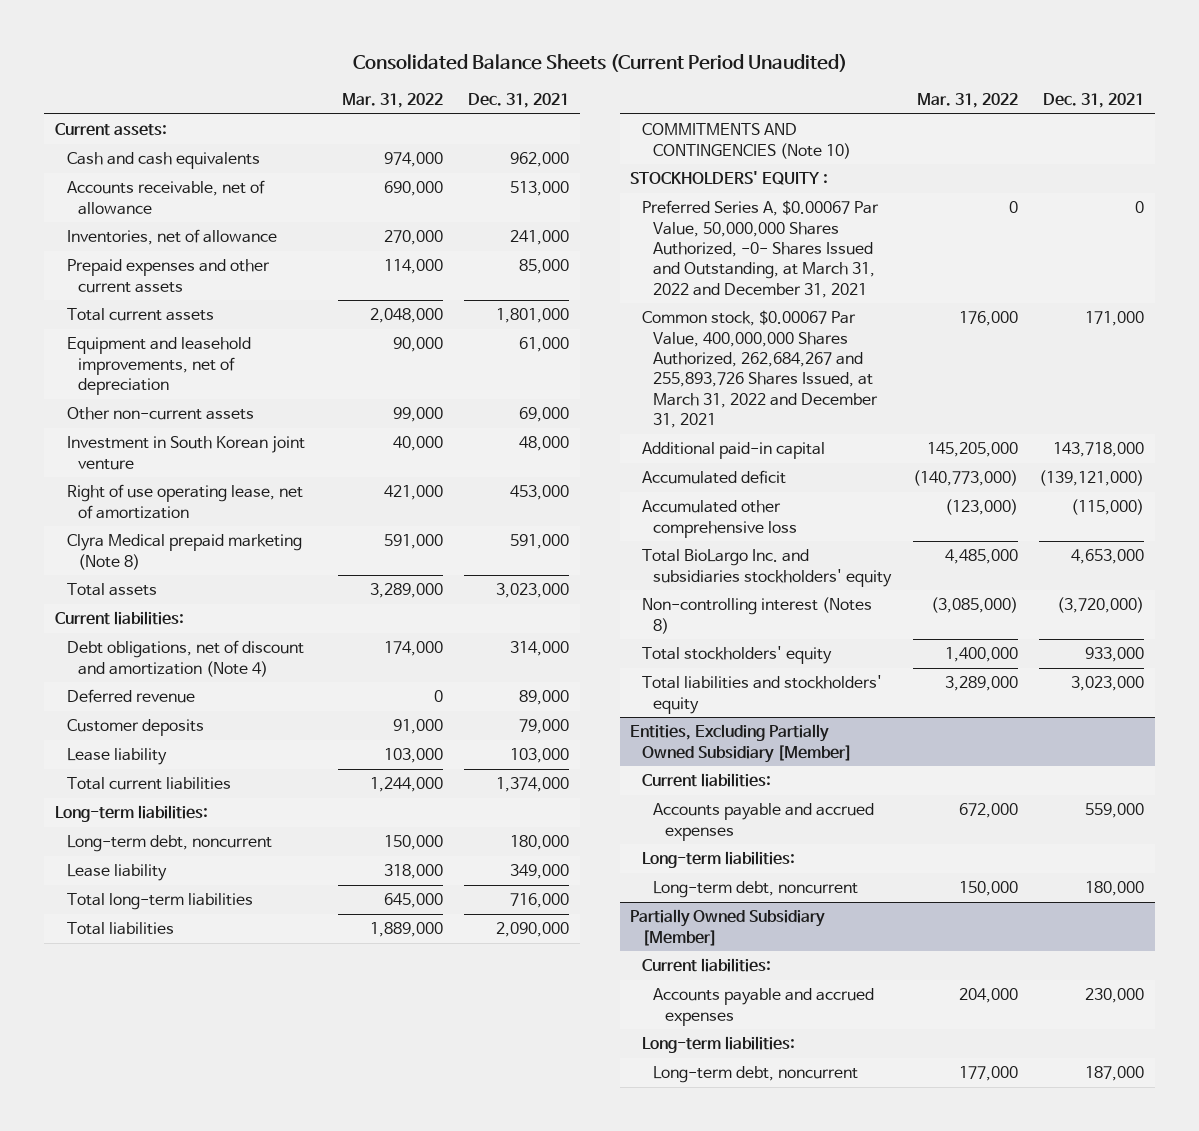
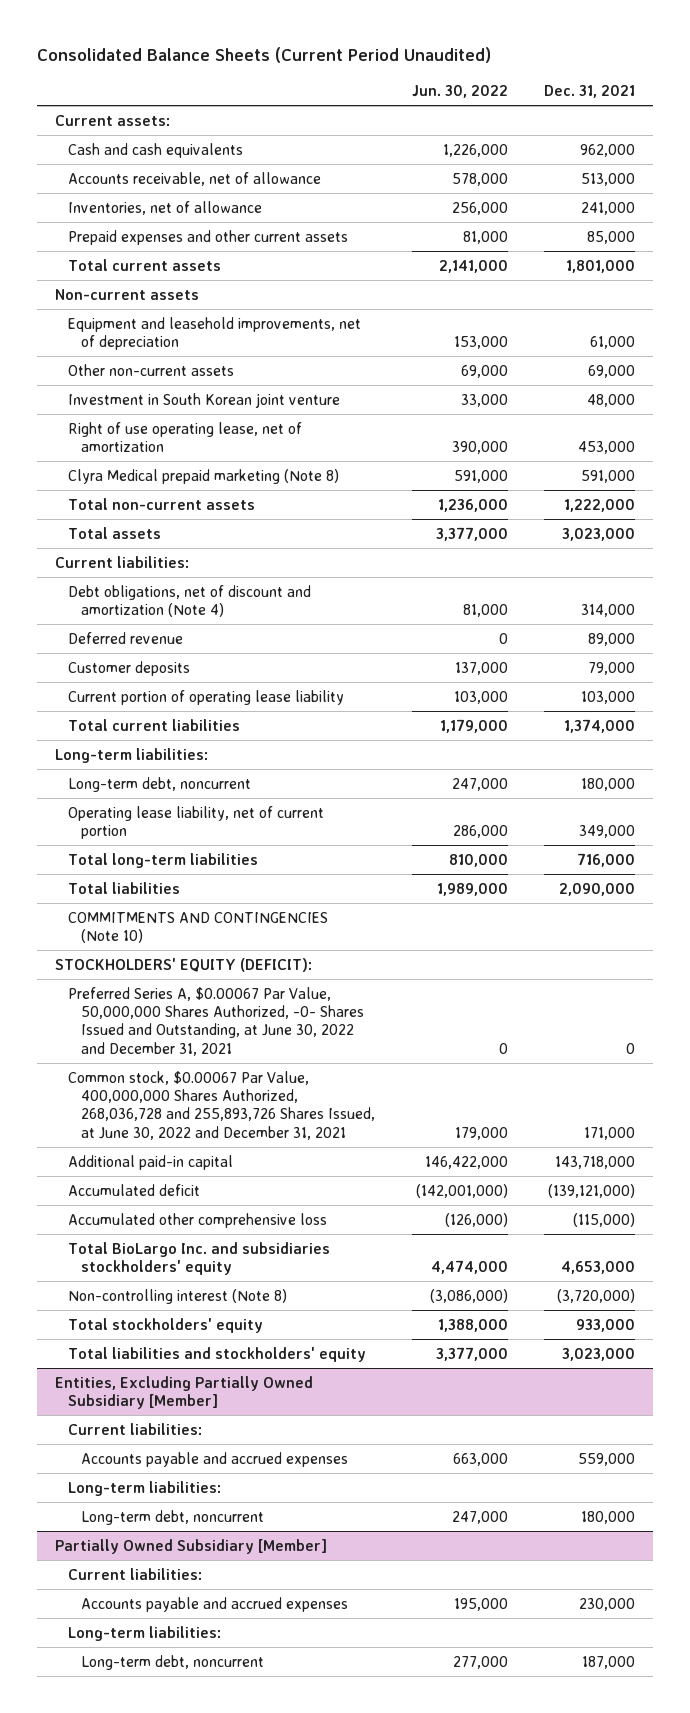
[341,93,443,109] Mar. 31, 2022 -> none
none -> [411,84,508,98] Jun. 30, 2022
none -> [55,288,200,300] Non-current assets
none -> [68,497,256,510] Total non-current assets
[66,748,167,766] Lease liability -> [68,689,345,705] Current portion of operating lease liability
[66,864,167,882] Lease liability -> [68,805,325,840] Operating lease liability, net of current portion
[630,171,829,186] STOCKHOLDERS' EQUITY : -> [55,957,313,972] STOCKHOLDERS' EQUITY (DEFICIT):
[641,200,879,298] Preferred Series A, $0.00067 Par Value, 50,000,000 Shares Authorized, -0- Shares Issued and Outstanding, at March 31, 2022 and December 31, 2021 -> [68,986,365,1056] Preferred Series A, $0.00067 Par Value, 50,000,000 Shares Authorized, -0- Shares Issued and Outstanding, at June 30, 2022 and December 31, 2021
[641,310,879,428] Common stock, $0.00067 Par Value, 400,000,000 Shares Authorized, 262,684,267 and 255,893,726 Shares Issued, at March 31, 2022 and December 31, 2021 -> [68,1070,376,1140] Common stock, $0.00067 Par Value, 400,000,000 Shares Authorized, 268,036,728 and 255,893,726 Shares Issued, at June 30, 2022 and December 31, 2021
[641,597,872,634] Non-controlling interest (Notes 8) -> [68,1288,288,1304] Non-controlling interest (Note 8)

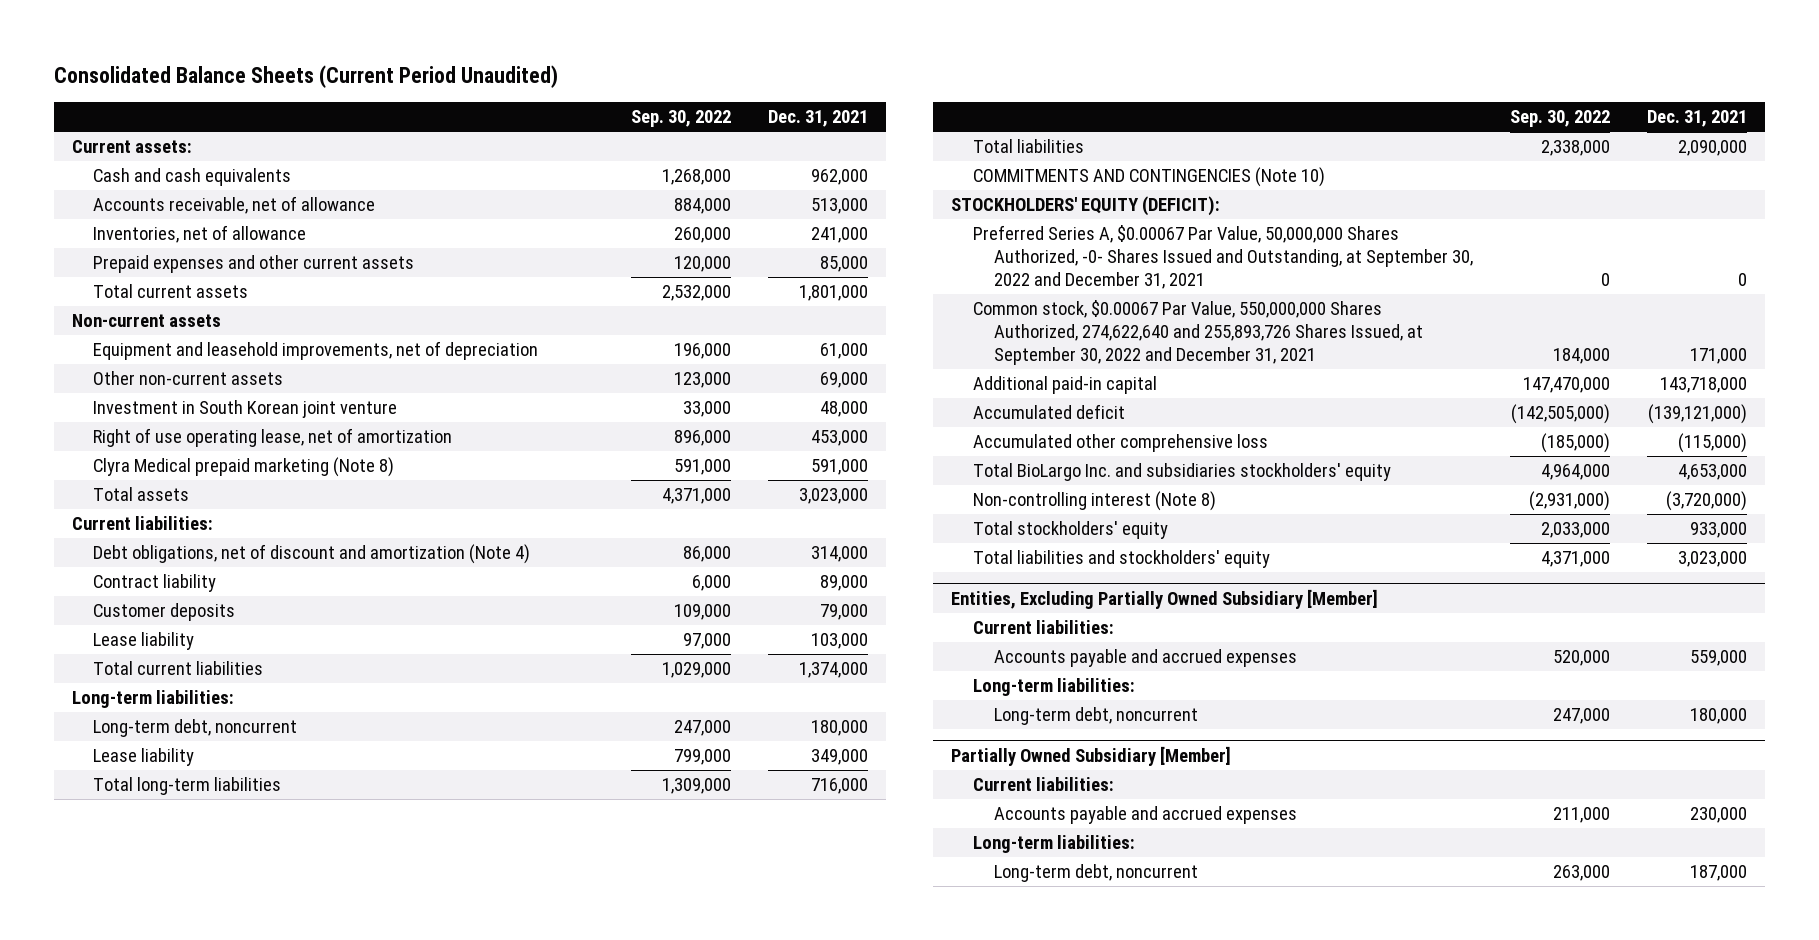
[411,84,508,98] Jun. 30, 2022 -> none
none -> [630,110,731,128] Sep. 30, 2022
[68,497,256,510] Total non-current assets -> none
[68,631,184,644] Deferred revenue -> [93,574,217,593] Contract liability
[68,689,345,705] Current portion of operating lease liability -> [93,632,195,651] Lease liability
[68,805,325,840] Operating lease liability, net of current portion -> [93,748,195,767] Lease liability
[68,986,365,1056] Preferred Series A, $0.00067 Par Value, 50,000,000 Shares Authorized, -0- Shares Issued and Outstanding, at June 30, 2022 and December 31, 2021 -> [972,225,1473,290] Preferred Series A, $0.00067 Par Value, 50,000,000 Shares Authorized, -0- Shares Issued and Outstanding, at September 30, 2022 and December 31, 2021
[68,1070,376,1140] Common stock, $0.00067 Par Value, 400,000,000 Shares Authorized, 268,036,728 and 255,893,726 Shares Issued, at June 30, 2022 and December 31, 2021 -> [972,300,1423,366] Common stock, $0.00067 Par Value, 550,000,000 Shares Authorized, 274,622,640 and 255,893,726 Shares Issued, at September 30, 2022 and December 31, 2021

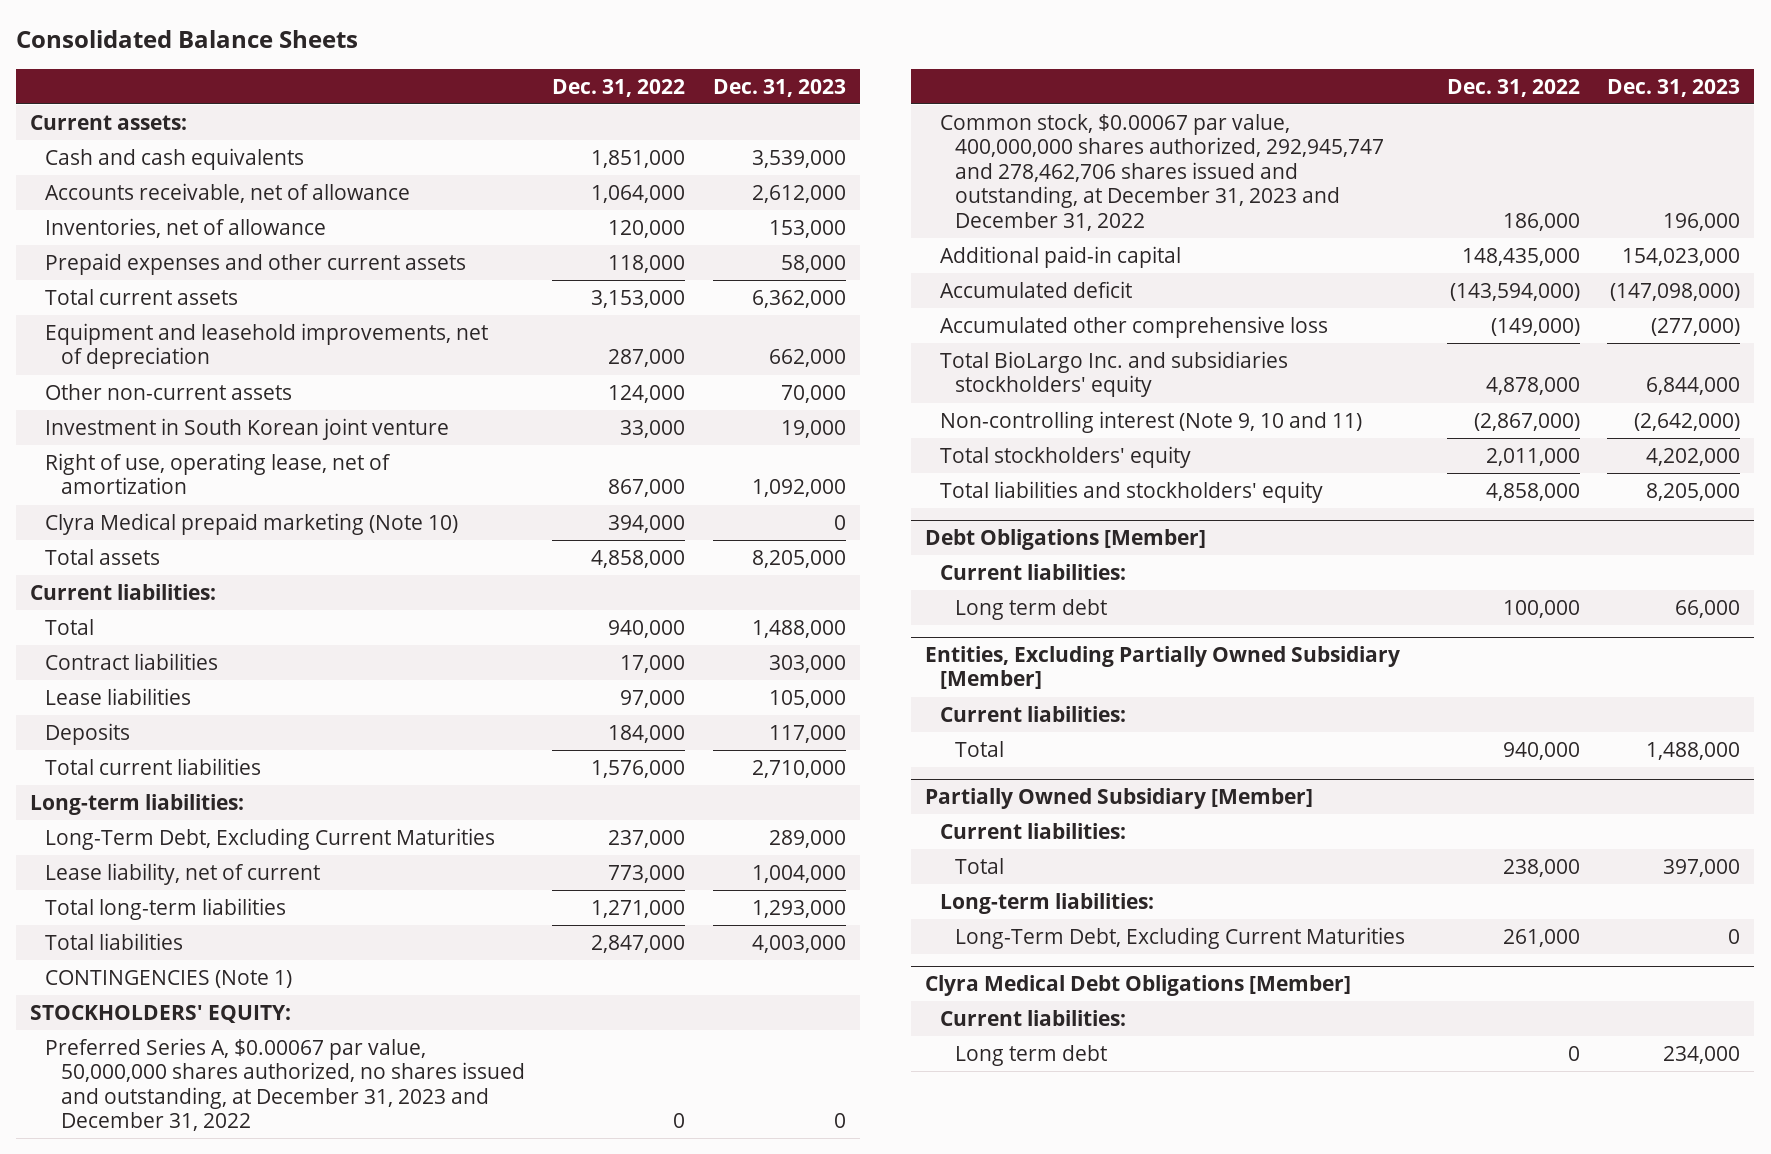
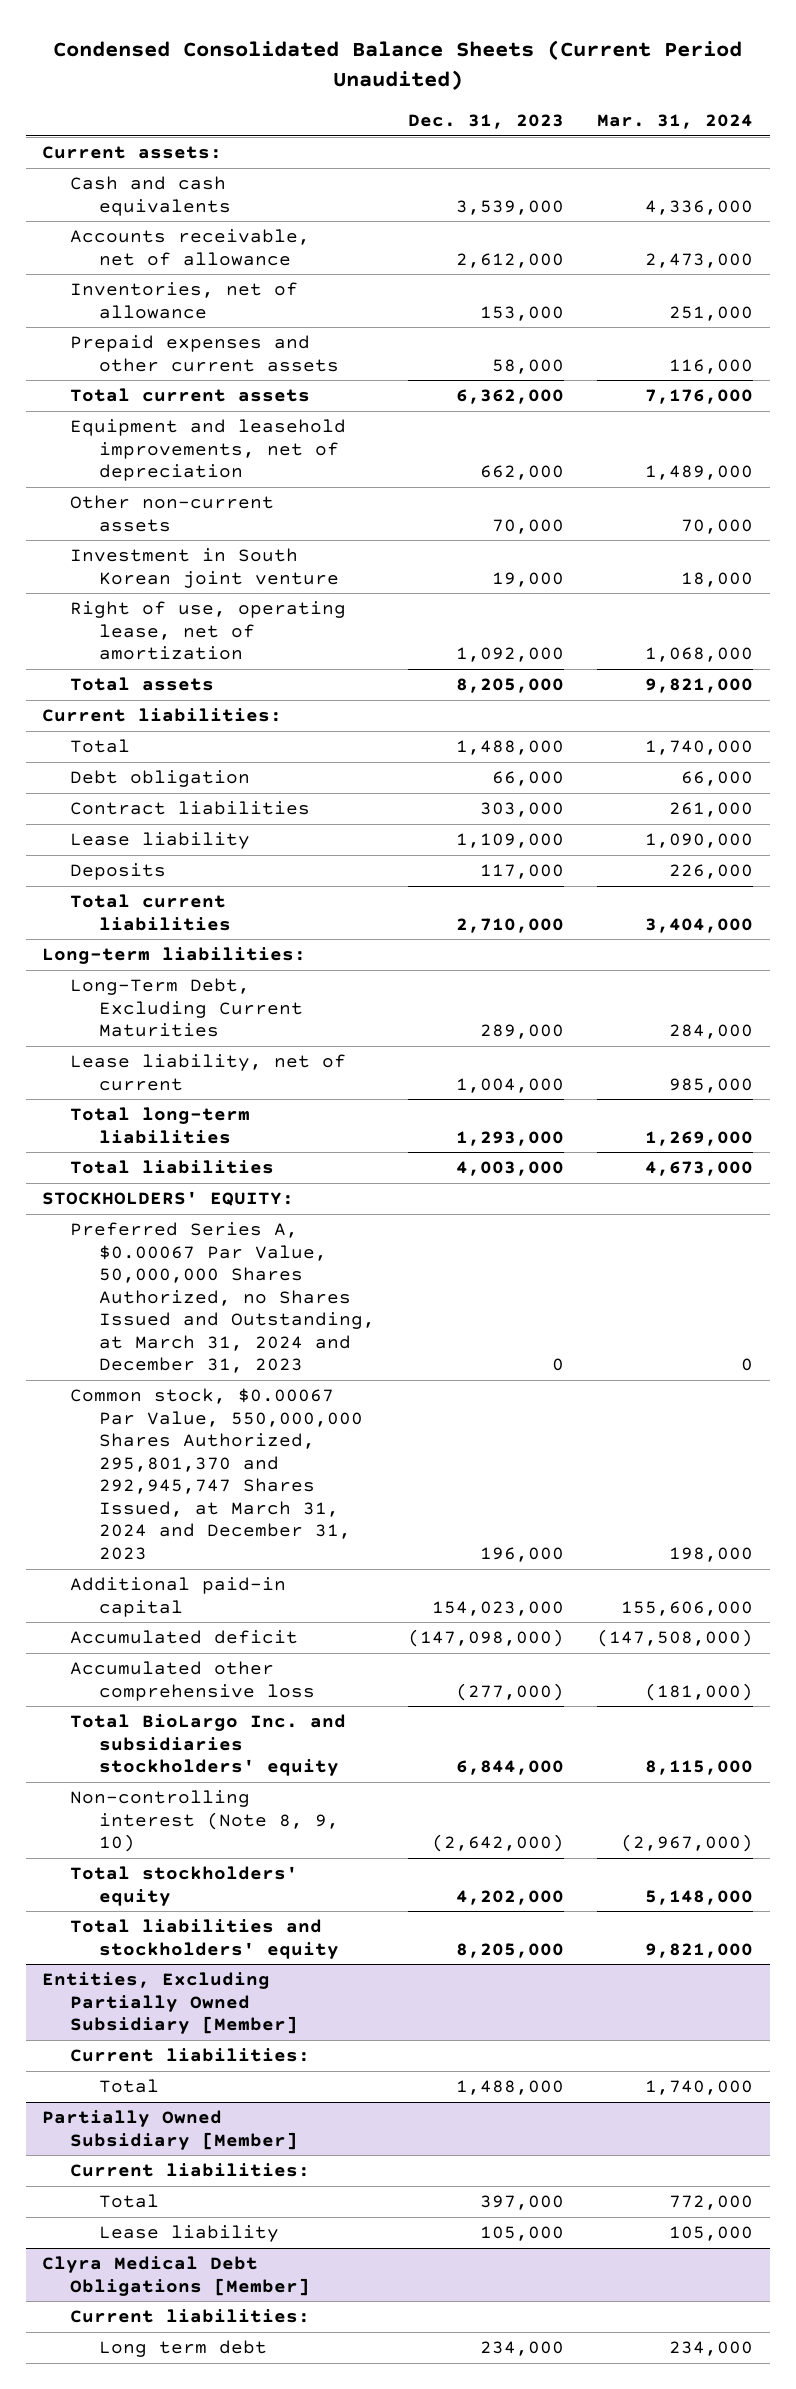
[16,30,359,49] Consolidated Balance Sheets -> [52,39,742,90] Condensed Consolidated Balance Sheets (Current Period Unaudited)
[552,78,686,97] Dec. 31, 2022 -> none
none -> [597,114,754,130] Mar. 31, 2024
[45,512,459,535] Clyra Medical prepaid marketing (Note 10) -> none
none -> [70,769,251,787] Debt obligation
[45,687,192,705] Lease liabilities -> none
none -> [70,831,251,849] Lease liability
[45,969,293,988] CONTINGENCIES (Note 1) -> none
[45,1037,525,1132] Preferred Series A, $0.00067 par value, 50,000,000 shares authorized, no shares issued and outstanding, at December 31, 2023 and December 31, 2022 -> [70,1221,375,1374] Preferred Series A, $0.00067 Par Value, 50,000,000 Shares Authorized, no Shares Issued and Outstanding, at March 31, 2024 and December 31, 2023
[939,113,1385,231] Common stock, $0.00067 par value, 400,000,000 shares authorized, 292,945,747 and 278,462,706 shares issued and outstanding, at December 31, 2023 and December 31, 2022 -> [70,1387,363,1561] Common stock, $0.00067 Par Value, 550,000,000 Shares Authorized, 295,801,370 and 292,945,747 Shares Issued, at March 31, 2024 and December 31, 2023
[939,410,1362,433] Non-controlling interest (Note 9, 10 and 11) -> [70,1789,339,1853] Non-controlling interest (Note 8, 9, 10)
[924,529,1206,551] Debt Obligations [Member] -> none
[939,563,1126,580] Current liabilities: -> none
[955,598,1108,620] Long term debt -> none
[939,892,1154,914] Long-term liabilities: -> none
[955,926,1406,949] Long-Term Debt, Excluding Current Maturities -> none
none -> [98,2224,279,2242] Lease liability

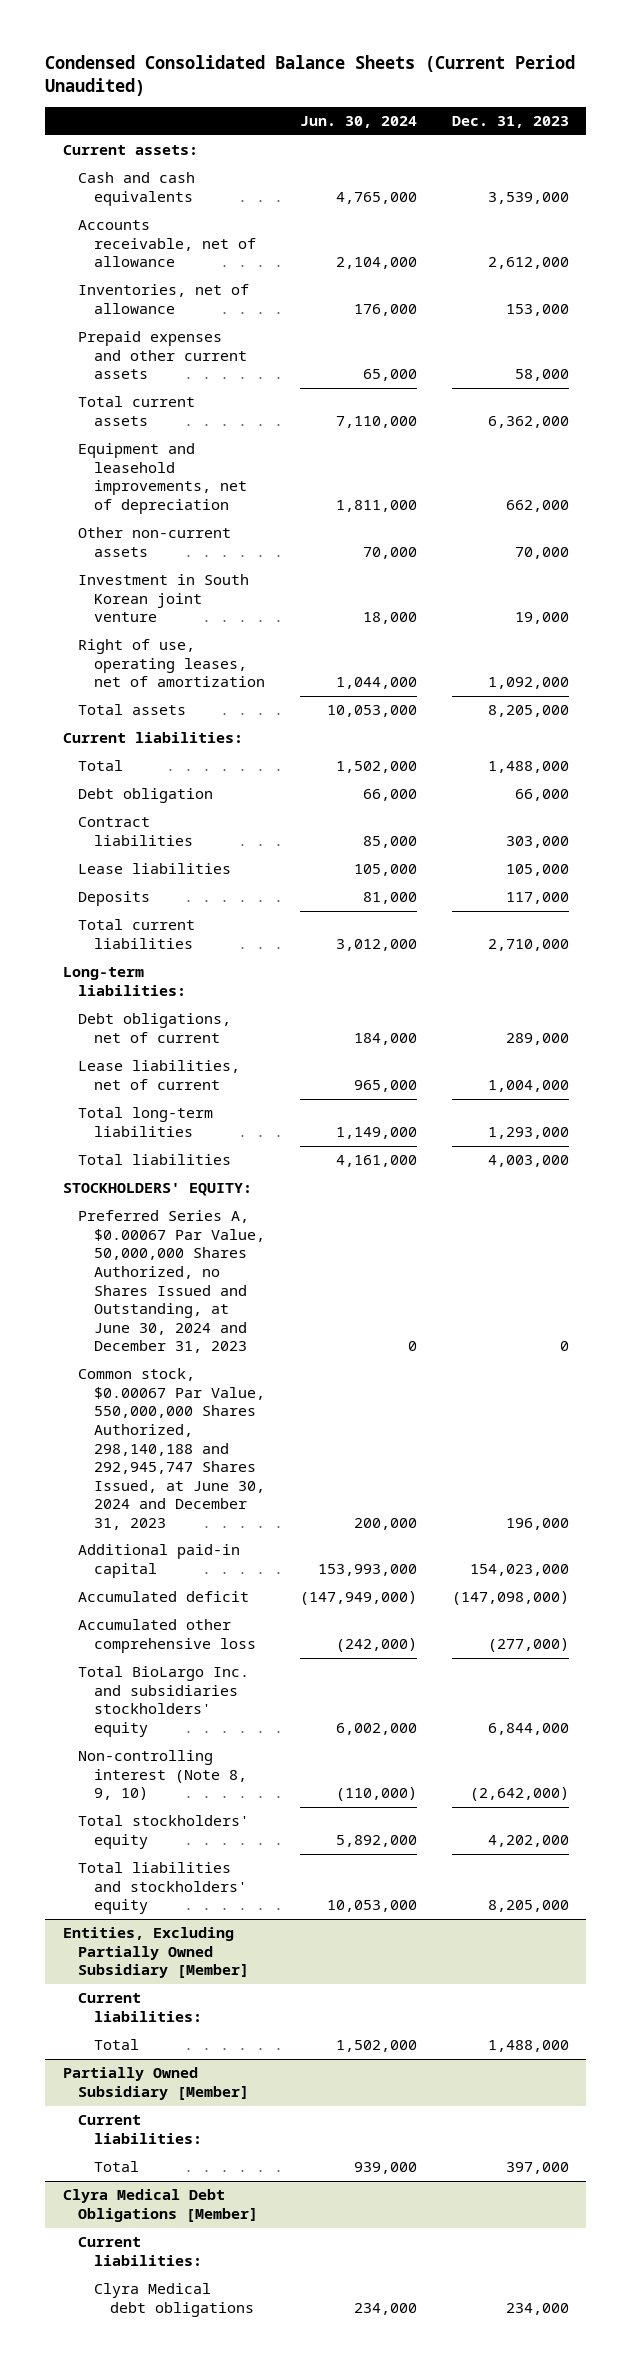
[597,114,754,130] Mar. 31, 2024 -> none
none -> [300,116,418,129] Jun. 30, 2024
[70,600,347,661] Right of use, operating lease, net of amortization -> [78,639,266,688] Right of use, operating leases, net of amortization
[70,831,251,849] Lease liability -> none
none -> [78,863,232,875] Lease liabilities
[70,977,303,1038] Long-Term Debt, Excluding Current Maturities -> [78,1013,232,1043] Debt obligations, net of current
[70,1053,347,1091] Lease liability, net of current -> [78,1060,241,1090] Lease liabilities, net of current
[70,1221,375,1374] Preferred Series A, $0.00067 Par Value, 50,000,000 Shares Authorized, no Shares Issued and Outstanding, at March 31, 2024 and December 31, 2023 -> [78,1210,266,1354] Preferred Series A, $0.00067 Par Value, 50,000,000 Shares Authorized, no Shares Issued and Outstanding, at June 30, 2024 and December 31, 2023
[70,1387,363,1561] Common stock, $0.00067 Par Value, 550,000,000 Shares Authorized, 295,801,370 and 292,945,747 Shares Issued, at March 31, 2024 and December 31, 2023 -> [78,1368,266,1530] Common stock, $0.00067 Par Value, 550,000,000 Shares Authorized, 298,140,188 and 292,945,747 Shares Issued, at June 30, 2024 and December 31, 2023
[98,2224,279,2242] Lease liability -> none
[98,2339,267,2357] Long term debt -> [94,2283,254,2317] Clyra Medical debt obligations

